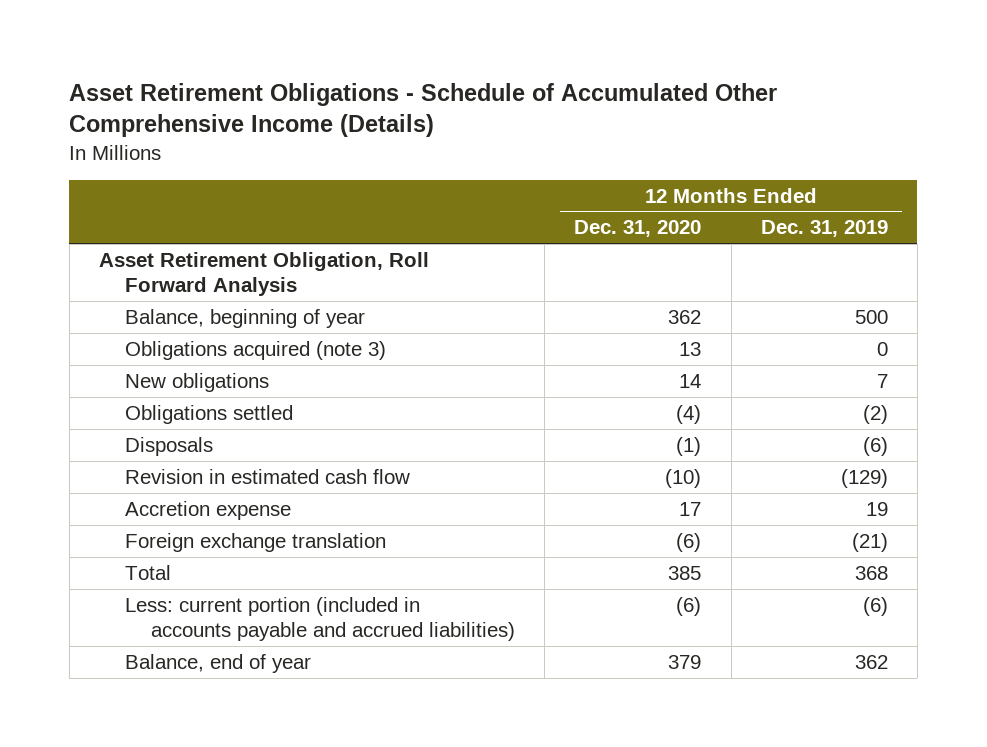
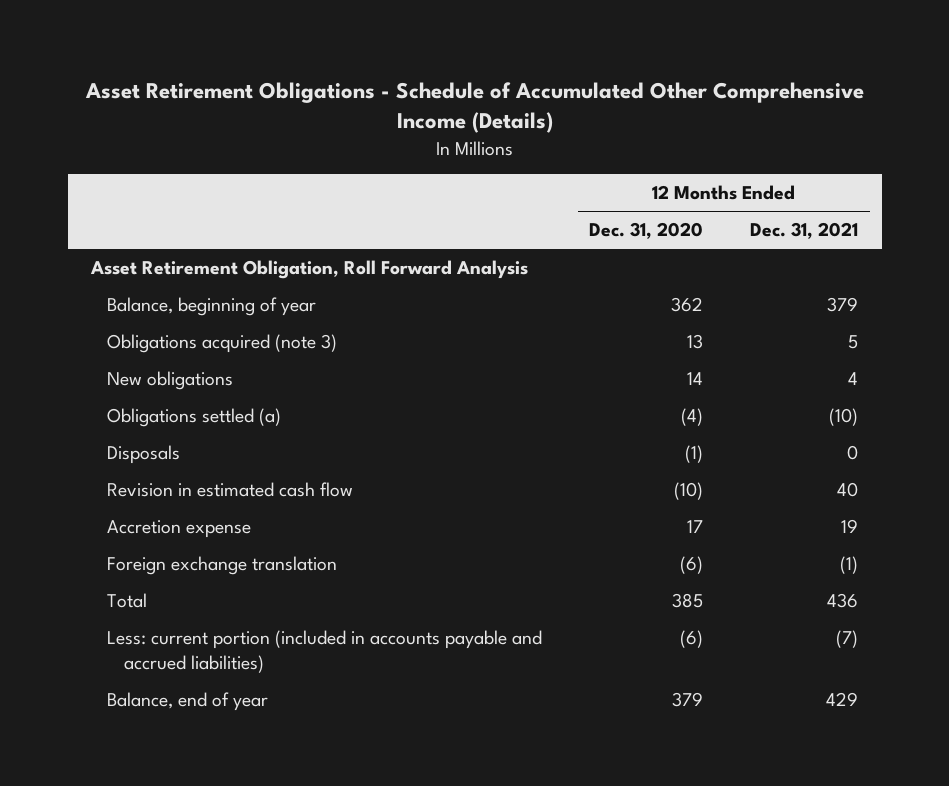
[760,220,888,238] Dec. 31, 2019 -> none
none -> [750,222,859,240] Dec. 31, 2021
[125,404,294,424] Obligations settled -> [107,407,282,427] Obligations settled (a)

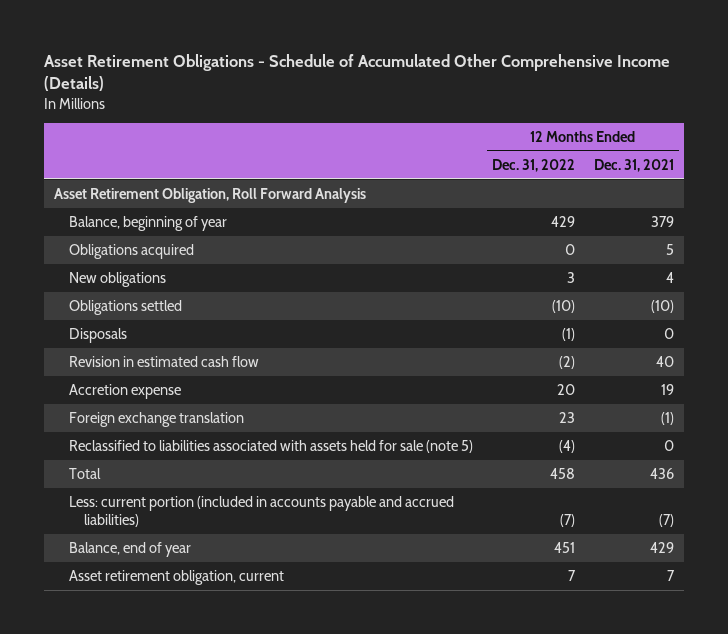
[589,222,704,240] Dec. 31, 2020 -> none
none -> [492,158,576,172] Dec. 31, 2022
[107,333,338,353] Obligations acquired (note 3) -> [69,243,195,259] Obligations acquired
[107,407,282,427] Obligations settled (a) -> [69,299,183,315] Obligations settled
none -> [69,439,474,453] Reclassified to liabilities associated with assets held for sale (note 5)
none -> [69,569,285,585] Asset retirement obligation, current

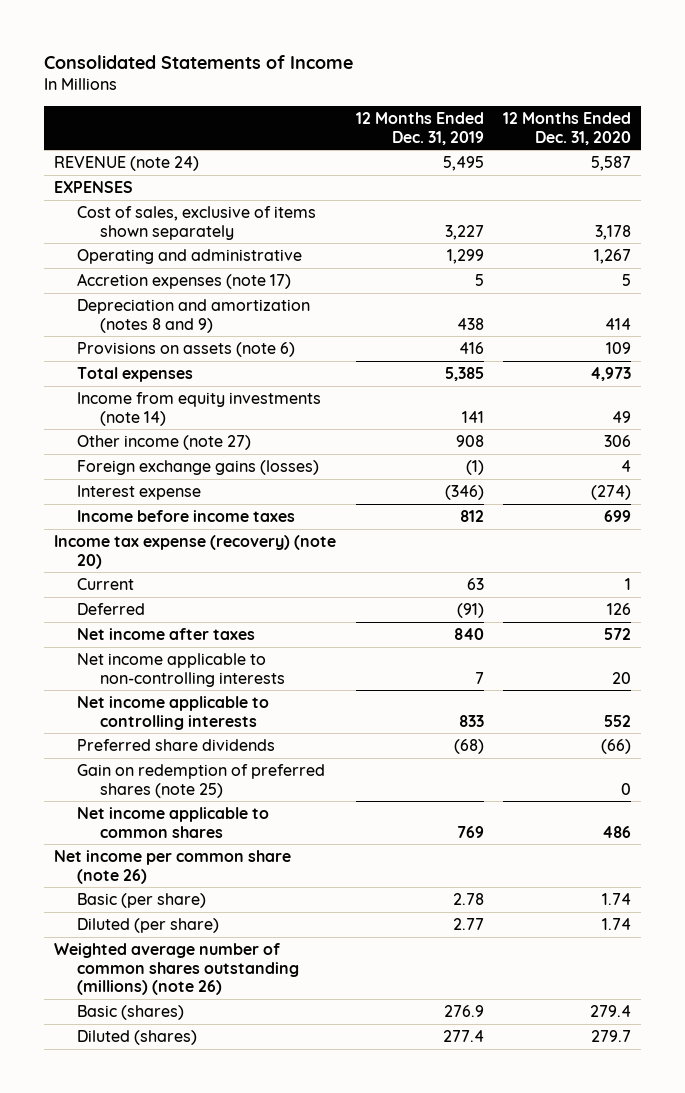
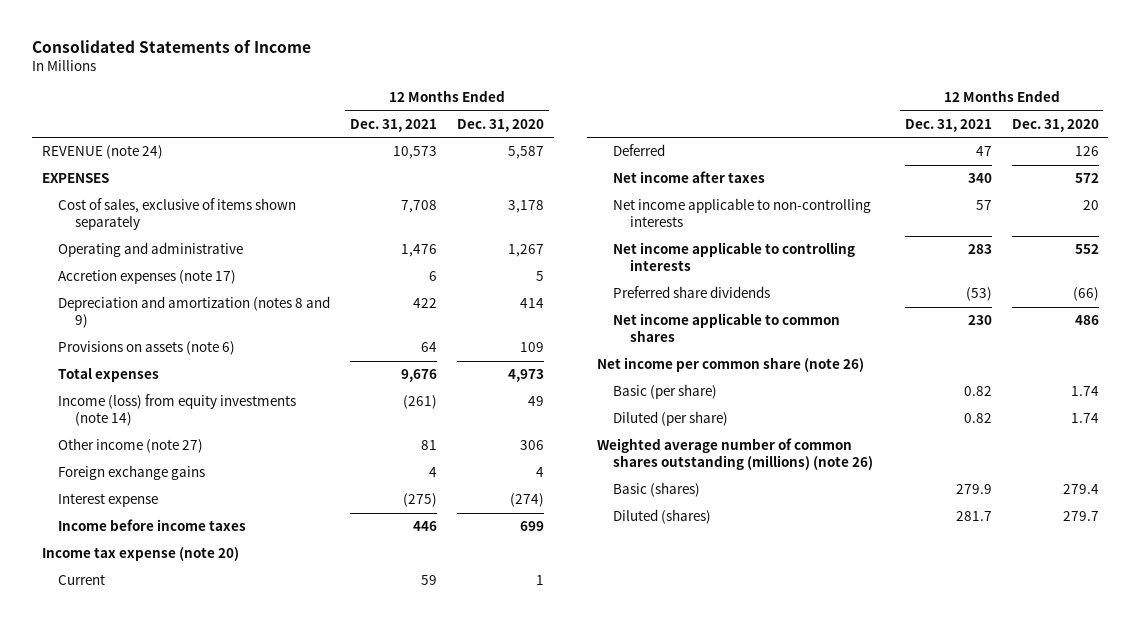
[355,112,484,145] 12 Months Ended Dec. 31, 2019 -> none
none -> [350,118,438,132] Dec. 31, 2021
[77,392,322,426] Income from equity investments (note 14) -> [58,394,297,427] Income (loss) from equity investments (note 14)
[77,460,320,476] Foreign exchange gains (losses) -> [58,465,206,481] Foreign exchange gains
[53,535,336,569] Income tax expense (recovery) (note 20) -> [41,547,239,562] Income tax expense (note 20)
[77,764,326,798] Gain on redemption of preferred shares (note 25) -> none

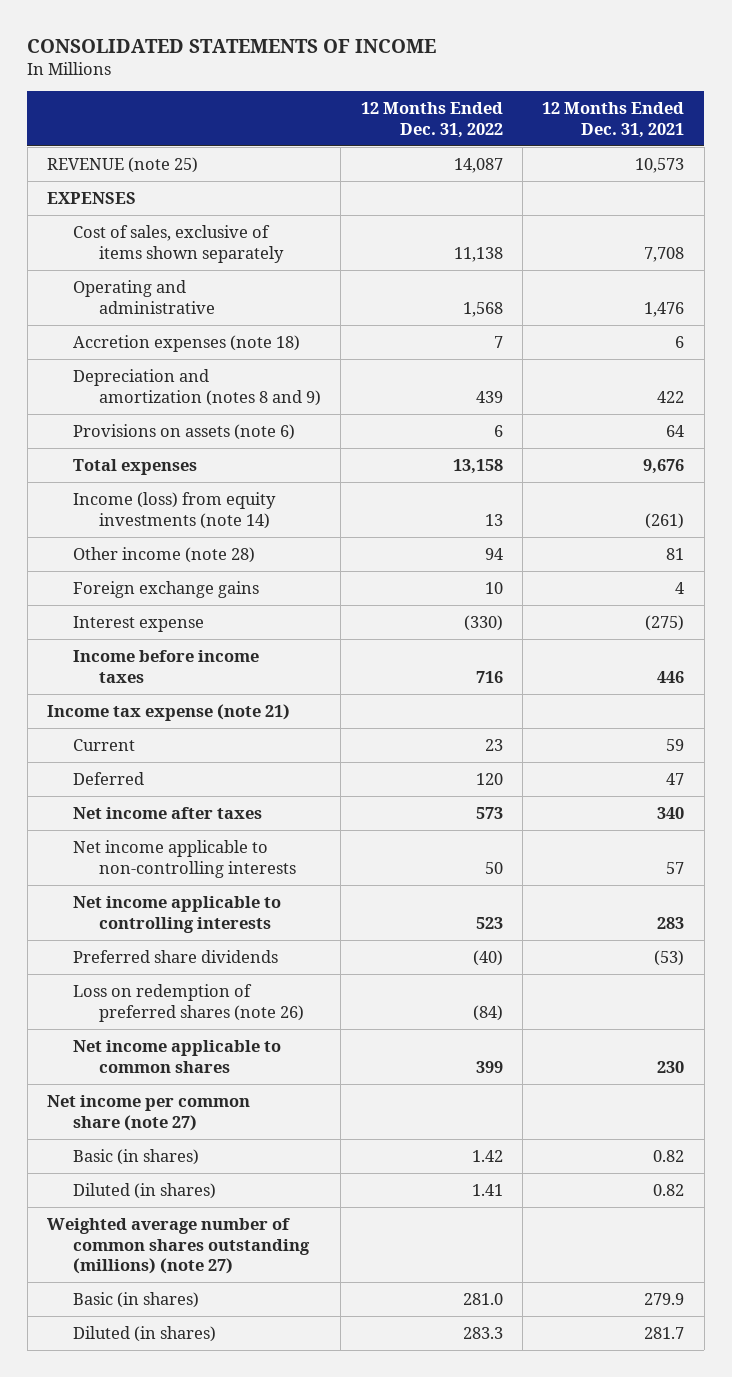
[31,39,311,53] Consolidated Statements of Income -> [27,38,437,53] CONSOLIDATED STATEMENTS OF INCOME
[456,118,544,132] Dec. 31, 2020 -> none
none -> [360,101,503,138] 12 Months Ended Dec. 31, 2022
[41,145,163,160] REVENUE (note 24) -> [47,156,199,173] REVENUE (note 25)
[58,270,237,285] Accretion expenses (note 17) -> [73,334,301,352] Accretion expenses (note 18)
[58,438,204,454] Other income (note 27) -> [73,546,256,563] Other income (note 28)
[41,547,239,562] Income tax expense (note 20) -> [47,703,291,721] Income tax expense (note 21)
none -> [73,983,304,1022] Loss on redemption of preferred shares (note 26)
[596,357,864,373] Net income per common share (note 26) -> [47,1094,251,1131] Net income per common share (note 27)
[613,384,718,400] Basic (per share) -> [73,1148,200,1165] Basic (in shares)
[613,411,729,427] Diluted (per share) -> [73,1182,217,1199] Diluted (in shares)
[596,438,874,471] Weighted average number of common shares outstanding (millions) (note 26) -> [47,1217,311,1275] Weighted average number of common shares outstanding (millions) (note 27)
[613,482,701,498] Basic (shares) -> [73,1291,200,1308] Basic (in shares)
[613,509,712,525] Diluted (shares) -> [73,1325,217,1342] Diluted (in shares)

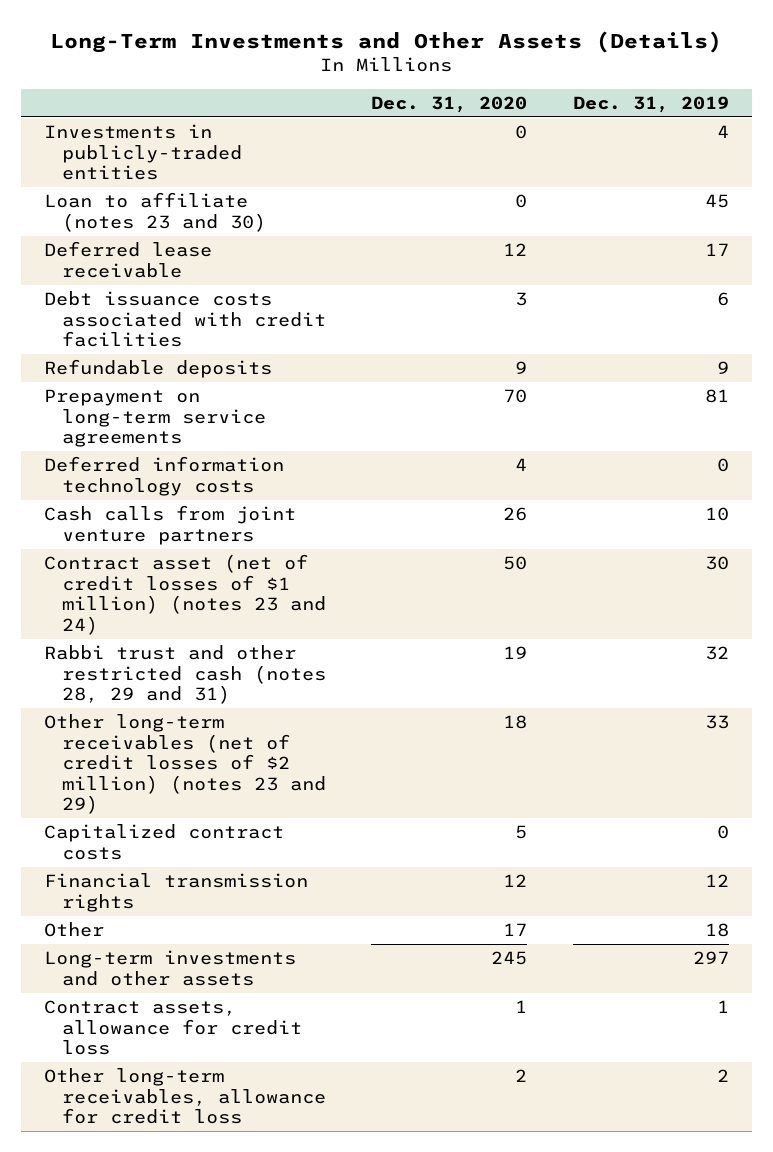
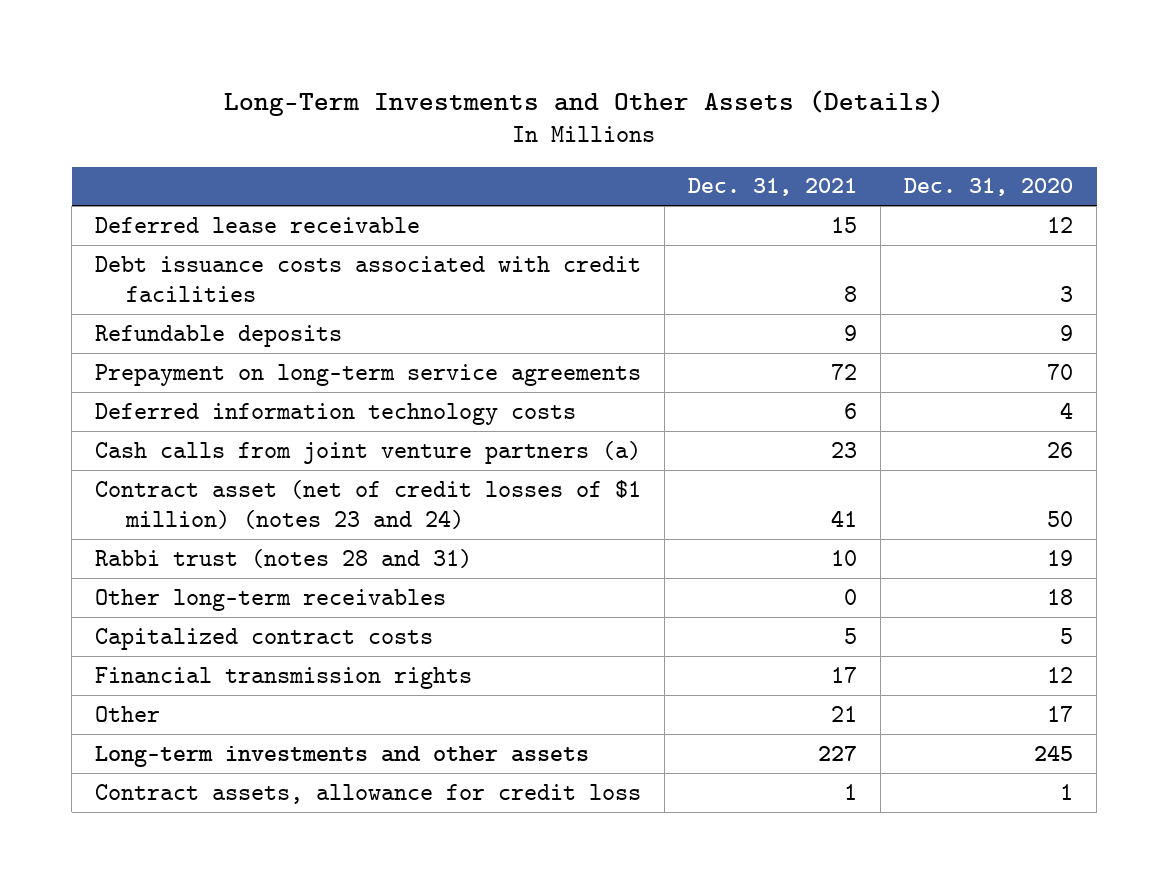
[573,95,730,113] Dec. 31, 2019 -> none
none -> [688,178,858,197] Dec. 31, 2021
[43,124,242,181] Investments in publicly-traded entities -> none
[43,192,266,232] Loan to affiliate (notes 23 and 30) -> none
[43,505,296,545] Cash calls from joint venture partners -> [95,440,642,464] Cash calls from joint venture partners (a)
[43,645,326,705] Rabbi trust and other restricted cash (notes 28, 29 and 31) -> [95,548,473,568] Rabbi trust (notes 28 and 31)
[43,714,326,815] Other long-term receivables (net of credit losses of $2 million) (notes 23 and 29) -> [95,588,447,611] Other long-term receivables
[43,1068,326,1125] Other long-term receivables, allowance for credit loss -> none

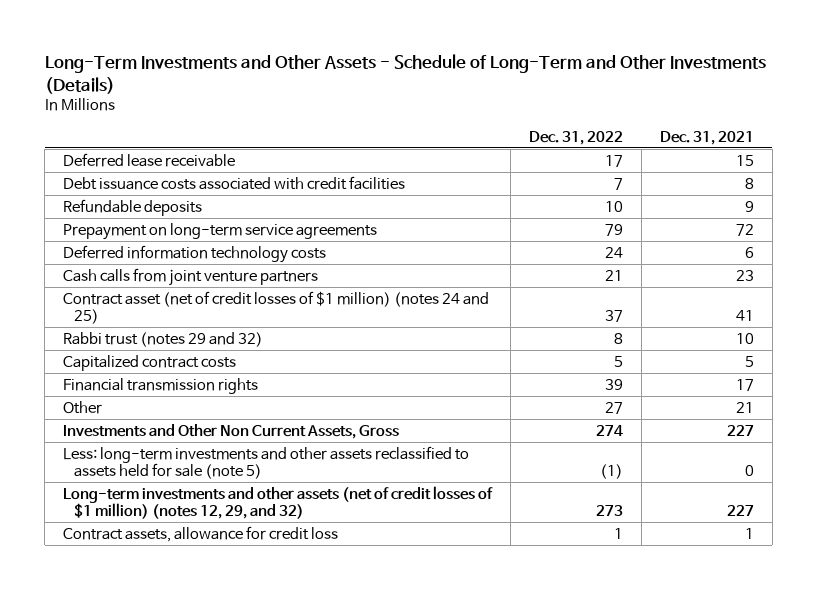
[224,89,945,116] Long-Term Investments and Other Assets (Details) -> [44,53,766,94] Long-Term Investments and Other Assets - Schedule of Long-Term and Other Investments (Details)
[904,178,1074,197] Dec. 31, 2020 -> none
none -> [529,130,624,145] Dec. 31, 2022
[95,588,447,611] Other long-term receivables -> none
[95,440,642,464] Cash calls from joint venture partners (a) -> [63,267,319,286] Cash calls from joint venture partners
[95,479,642,530] Contract asset (net of credit losses of $1 million) (notes 23 and 24) -> [63,290,490,324] Contract asset (net of credit losses of $1 million) (notes 24 and 25)
[95,548,473,568] Rabbi trust (notes 28 and 31) -> [63,331,264,347] Rabbi trust (notes 29 and 32)
none -> [63,423,400,439] Investments and Other Non Current Assets, Gross
none -> [63,445,470,479] Less: long-term investments and other assets reclassified to assets held for sale (note 5)
[95,745,590,767] Long-term investments and other assets -> [63,485,494,519] Long-term investments and other assets (net of credit losses of $1 million) (notes 12, 29, and 32)

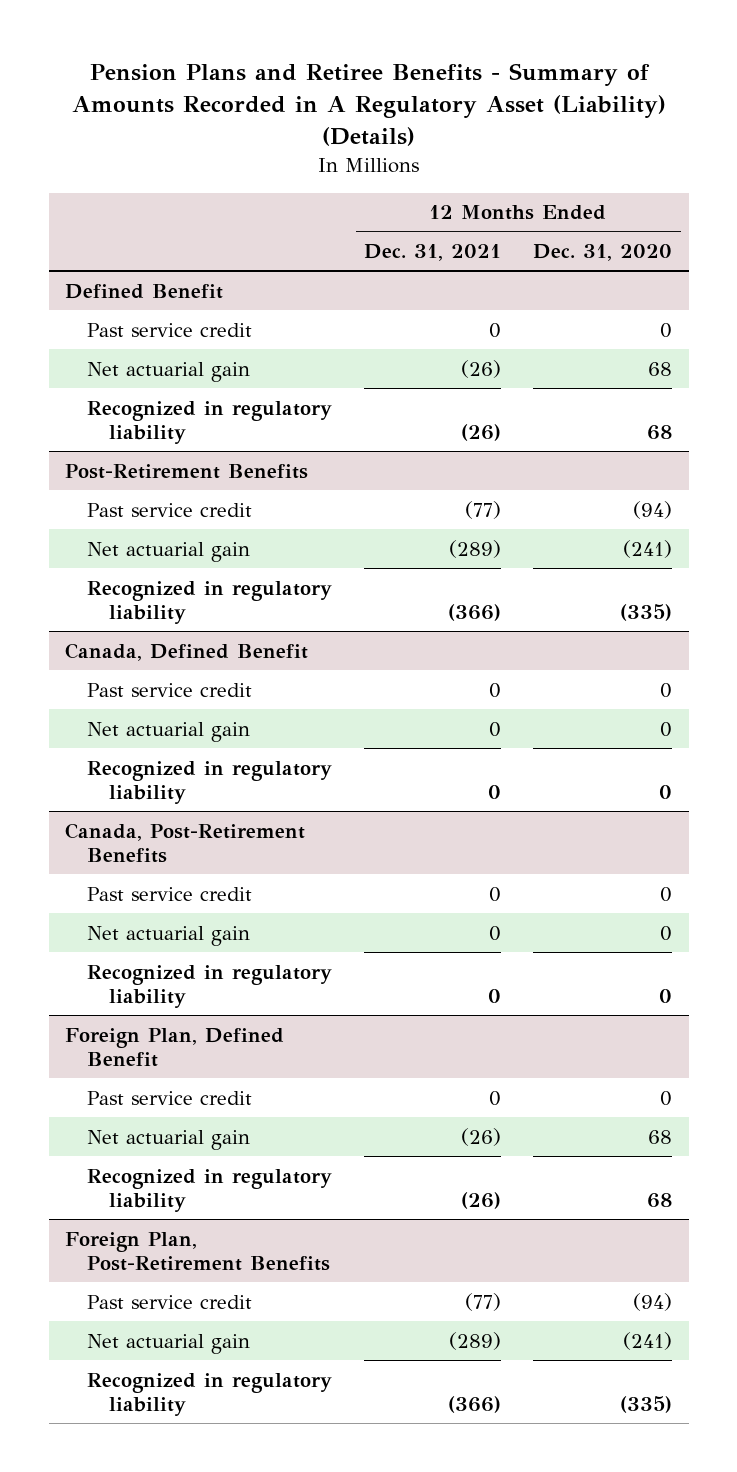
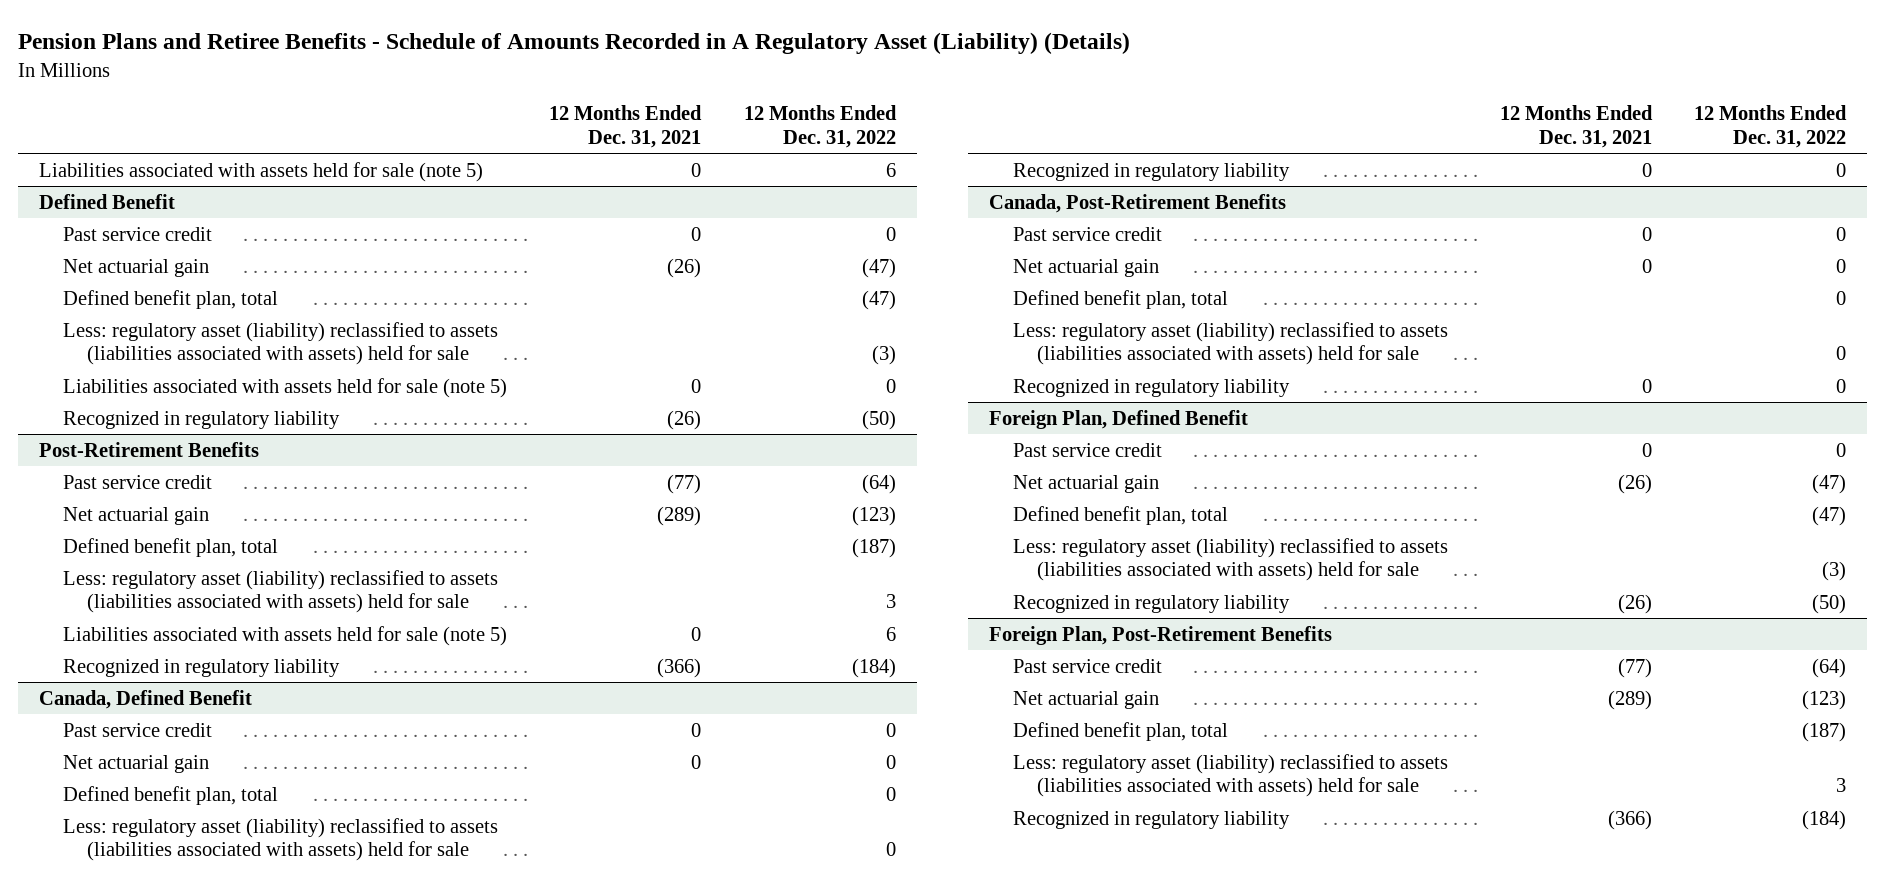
[71,63,666,147] Pension Plans and Retiree Benefits - Summary of Amounts Recorded in A Regulatory Asset (Liability) (Details) -> [17,32,1130,55] Pension Plans and Retiree Benefits - Schedule of Amounts Recorded in A Regulatory Asset (Liability) (Details)
[533,244,673,262] Dec. 31, 2020 -> none
none -> [743,105,897,148] 12 Months Ended Dec. 31, 2022
none -> [38,161,483,182] Liabilities associated with assets held for sale (note 5)
none -> [62,289,278,309] Defined benefit plan, total
none -> [62,321,498,366] Less: regulatory asset (liability) reclassified to assets (liabilities associated with assets) held for sale
none -> [62,377,507,398] Liabilities associated with assets held for sale (note 5)
none -> [62,537,278,557] Defined benefit plan, total
none -> [62,569,498,614] Less: regulatory asset (liability) reclassified to assets (liabilities associated with assets) held for sale
none -> [62,625,507,646] Liabilities associated with assets held for sale (note 5)
none -> [62,785,278,805] Defined benefit plan, total
none -> [62,817,498,862] Less: regulatory asset (liability) reclassified to assets (liabilities associated with assets) held for sale
none -> [1013,289,1229,309] Defined benefit plan, total
none -> [1013,321,1449,366] Less: regulatory asset (liability) reclassified to assets (liabilities associated with assets) held for sale
none -> [1013,505,1229,525] Defined benefit plan, total
none -> [1013,537,1449,582] Less: regulatory asset (liability) reclassified to assets (liabilities associated with assets) held for sale
none -> [1013,721,1229,741] Defined benefit plan, total
none -> [1013,753,1449,798] Less: regulatory asset (liability) reclassified to assets (liabilities associated with assets) held for sale

